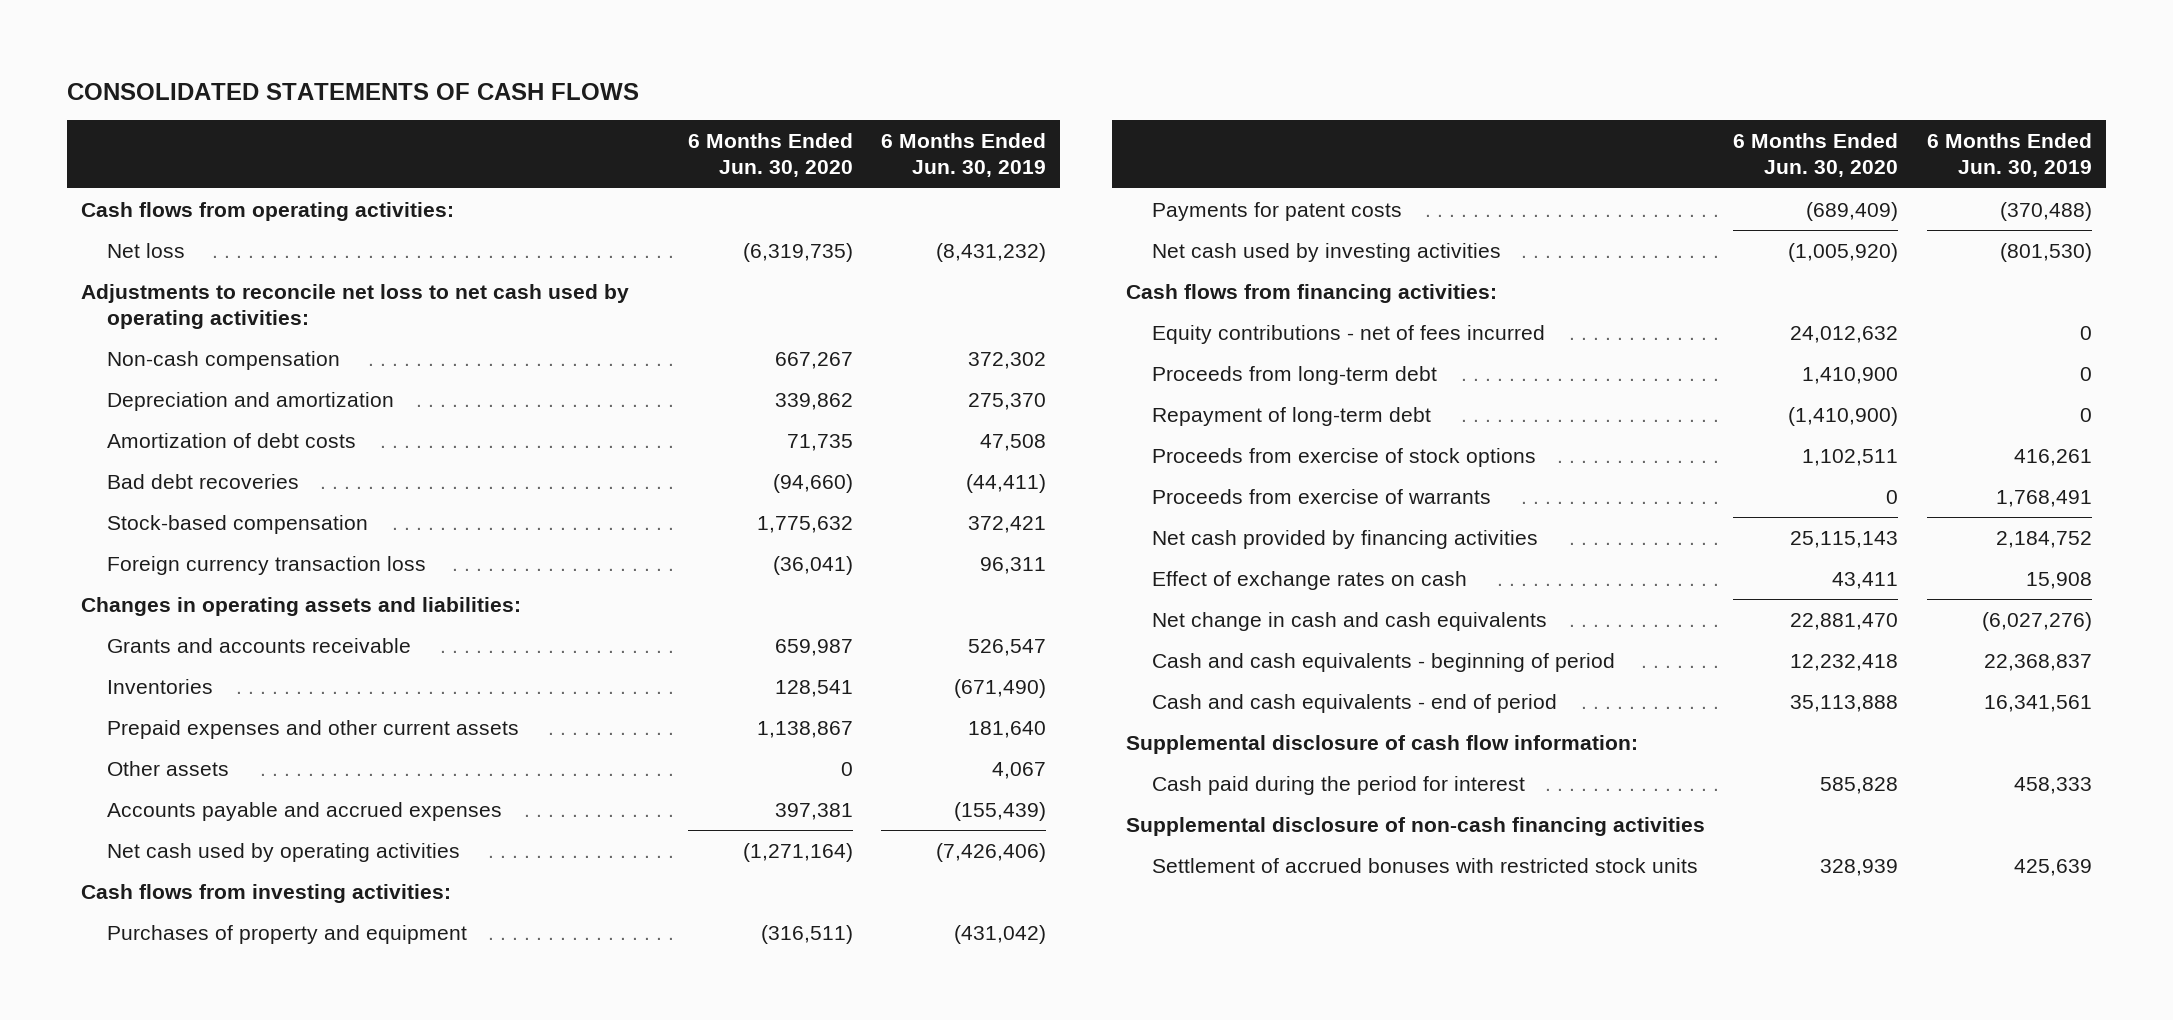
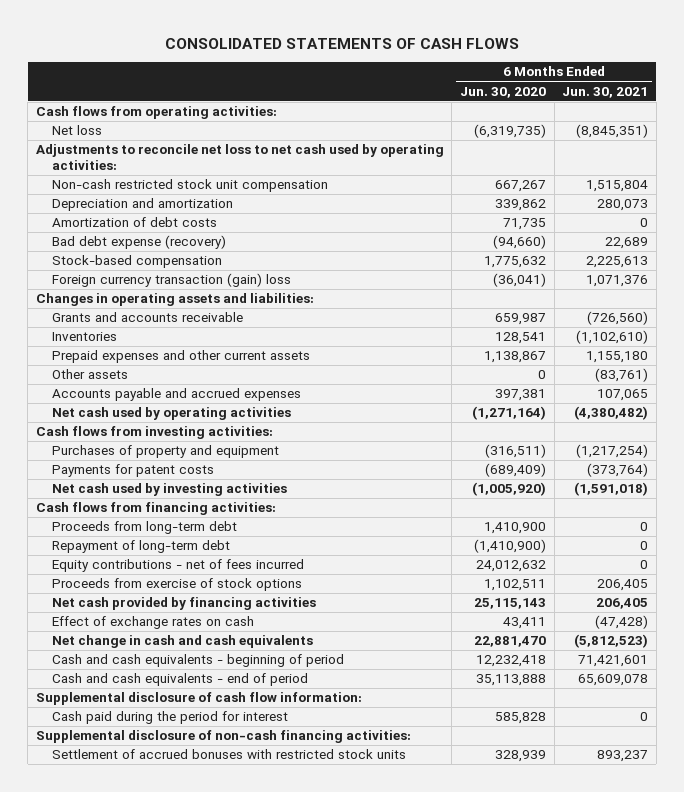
[881,133,1047,178] 6 Months Ended Jun. 30, 2019 -> none
none -> [562,86,649,98] Jun. 30, 2021
[106,350,340,370] Non-cash compensation -> [52,179,329,193] Non-cash restricted stock unit compensation
[106,473,299,489] Bad debt recoveries -> [52,235,227,250] Bad debt expense (recovery)
[106,555,426,575] Foreign currency transaction loss -> [52,273,292,288] Foreign currency transaction (gain) loss
[1152,324,1546,344] Equity contributions - net of fees incurred -> [52,559,305,573] Equity contributions - net of fees incurred
[1152,488,1492,504] Proceeds from exercise of warrants -> none
[1126,816,1706,836] Supplemental disclosure of non-cash financing activities -> [35,730,411,744] Supplemental disclosure of non-cash financing activities:

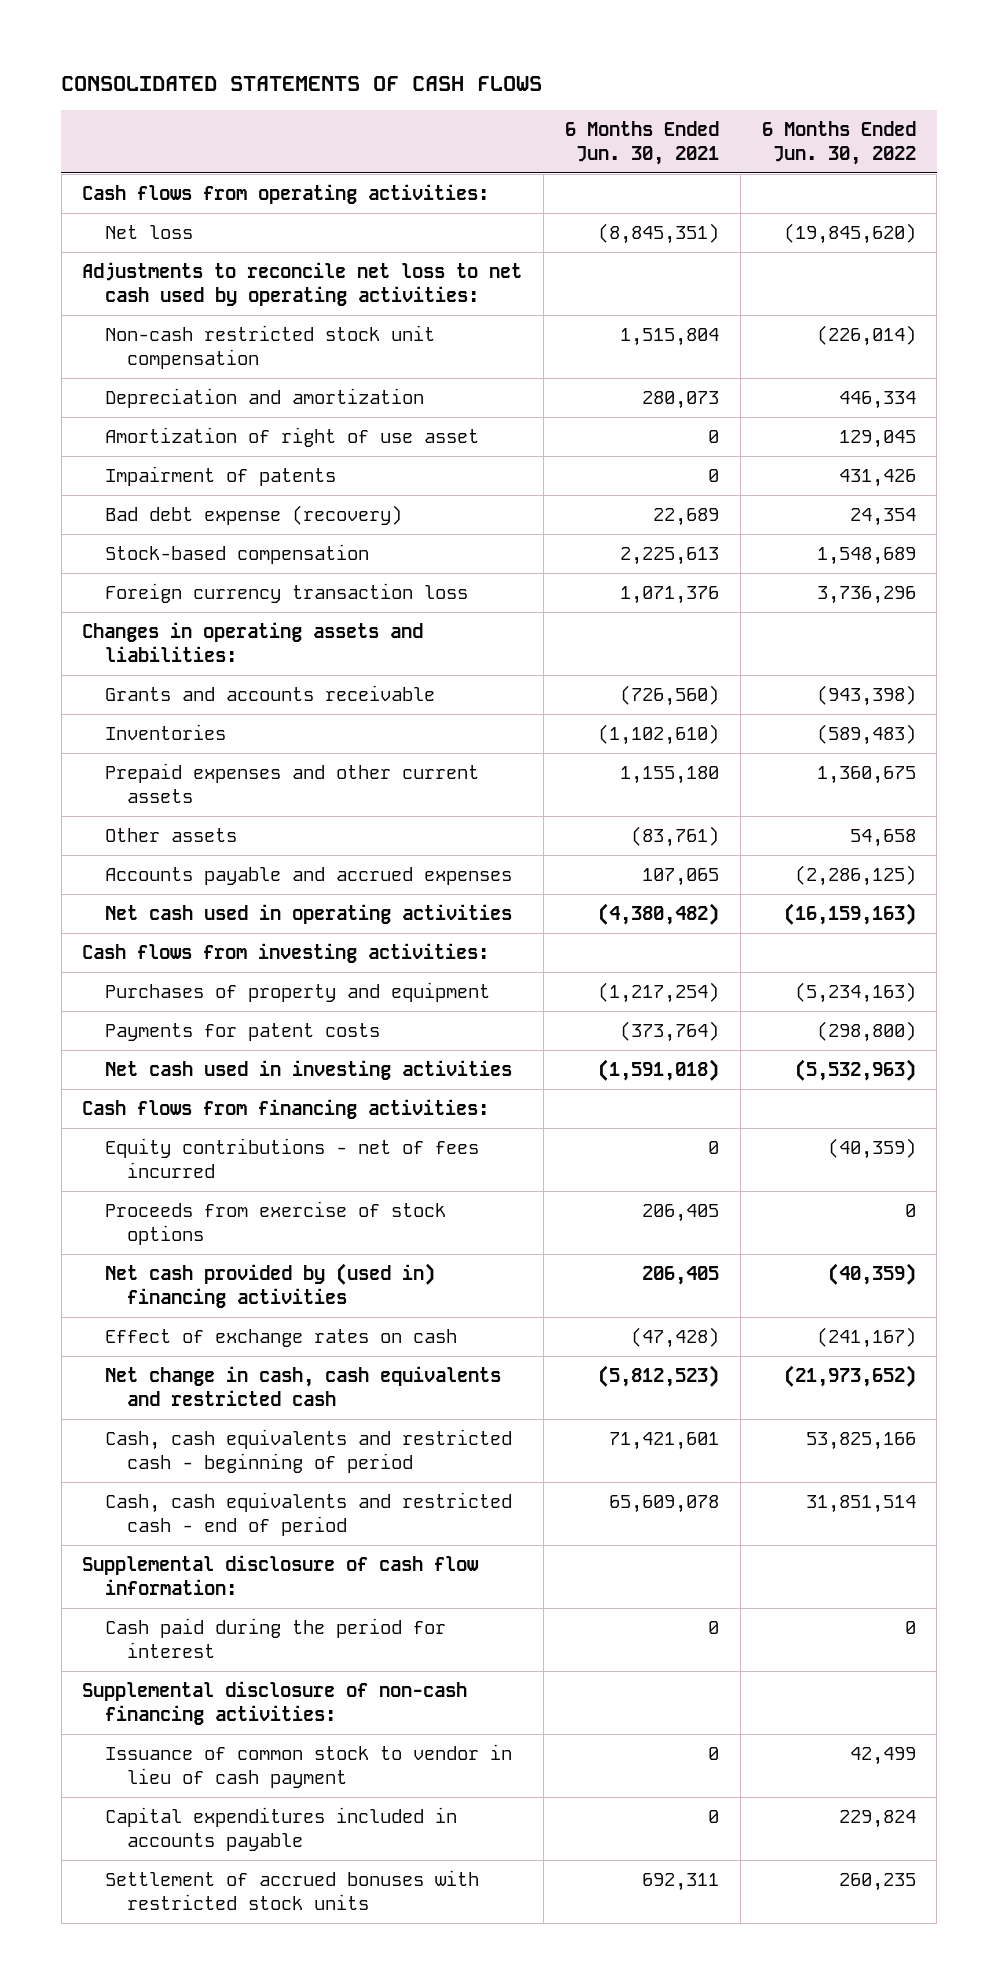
[459,86,546,98] Jun. 30, 2020 -> none
none -> [761,120,916,165] 6 Months Ended Jun. 30, 2022
[52,217,218,228] Amortization of debt costs -> [104,427,479,448] Amortization of right of use asset
none -> [104,466,336,487] Impairment of patents
[52,273,292,288] Foreign currency transaction (gain) loss -> [104,583,468,604] Foreign currency transaction loss
[52,407,292,421] Net cash used by operating activities -> [104,904,512,925] Net cash used in operating activities
[52,483,288,497] Net cash used by investing activities -> [104,1060,512,1081] Net cash used in investing activities
[52,521,238,535] Proceeds from long-term debt -> none
[52,540,231,554] Repayment of long-term debt -> none
[52,597,317,611] Net cash provided by financing activities -> [104,1263,435,1309] Net cash provided by (used in) financing activities
[52,635,314,649] Net change in cash and cash equivalents -> [104,1366,501,1407] Net change in cash, cash equivalents and restricted cash
[52,654,345,668] Cash and cash equivalents - beginning of period -> [104,1429,512,1474] Cash, cash equivalents and restricted cash - beginning of period
[52,673,309,687] Cash and cash equivalents - end of period -> [104,1492,512,1537] Cash, cash equivalents and restricted cash - end of period
none -> [104,1744,512,1789] Issuance of common stock to vendor in lieu of cash payment
none -> [104,1807,457,1852] Capital expenditures included in accounts payable
[597,750,649,763] 893,237 -> [642,1873,720,1892] 692,311

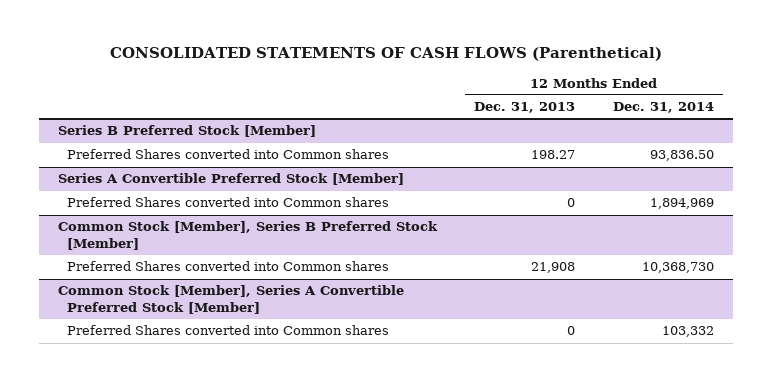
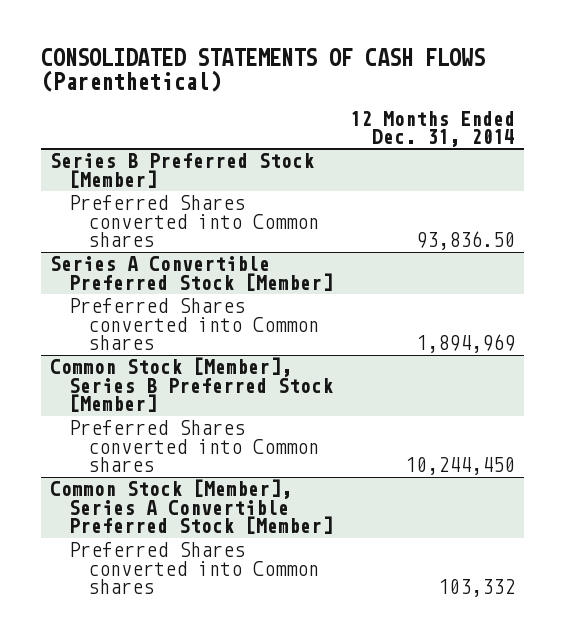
[474,102,576,114] Dec. 31, 2013 -> none
[642,262,715,274] 10,368,730 -> [405,457,516,476] 10,244,450

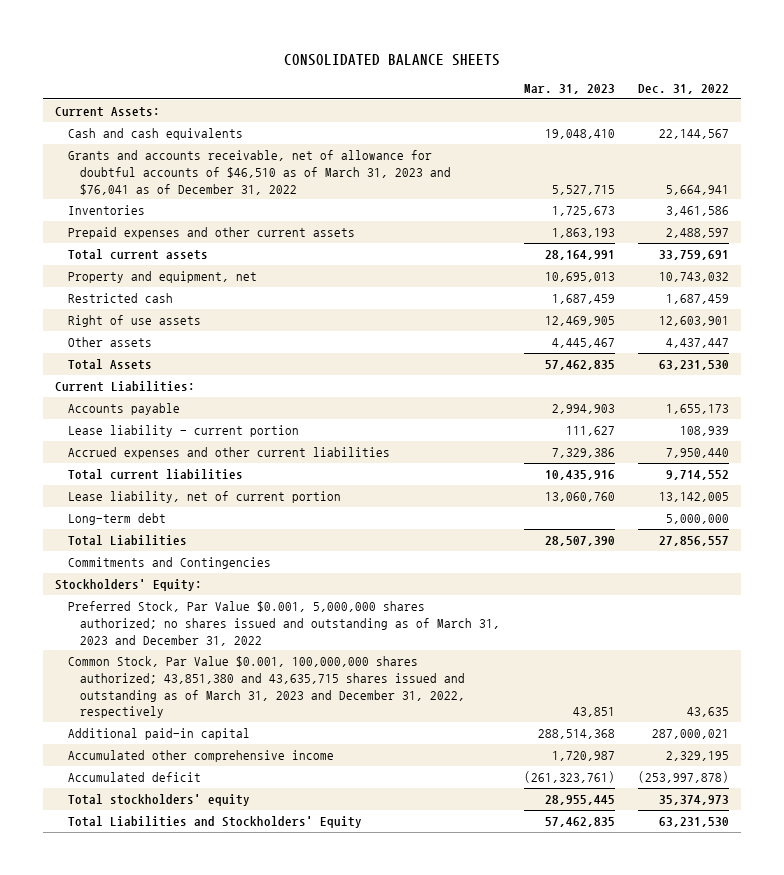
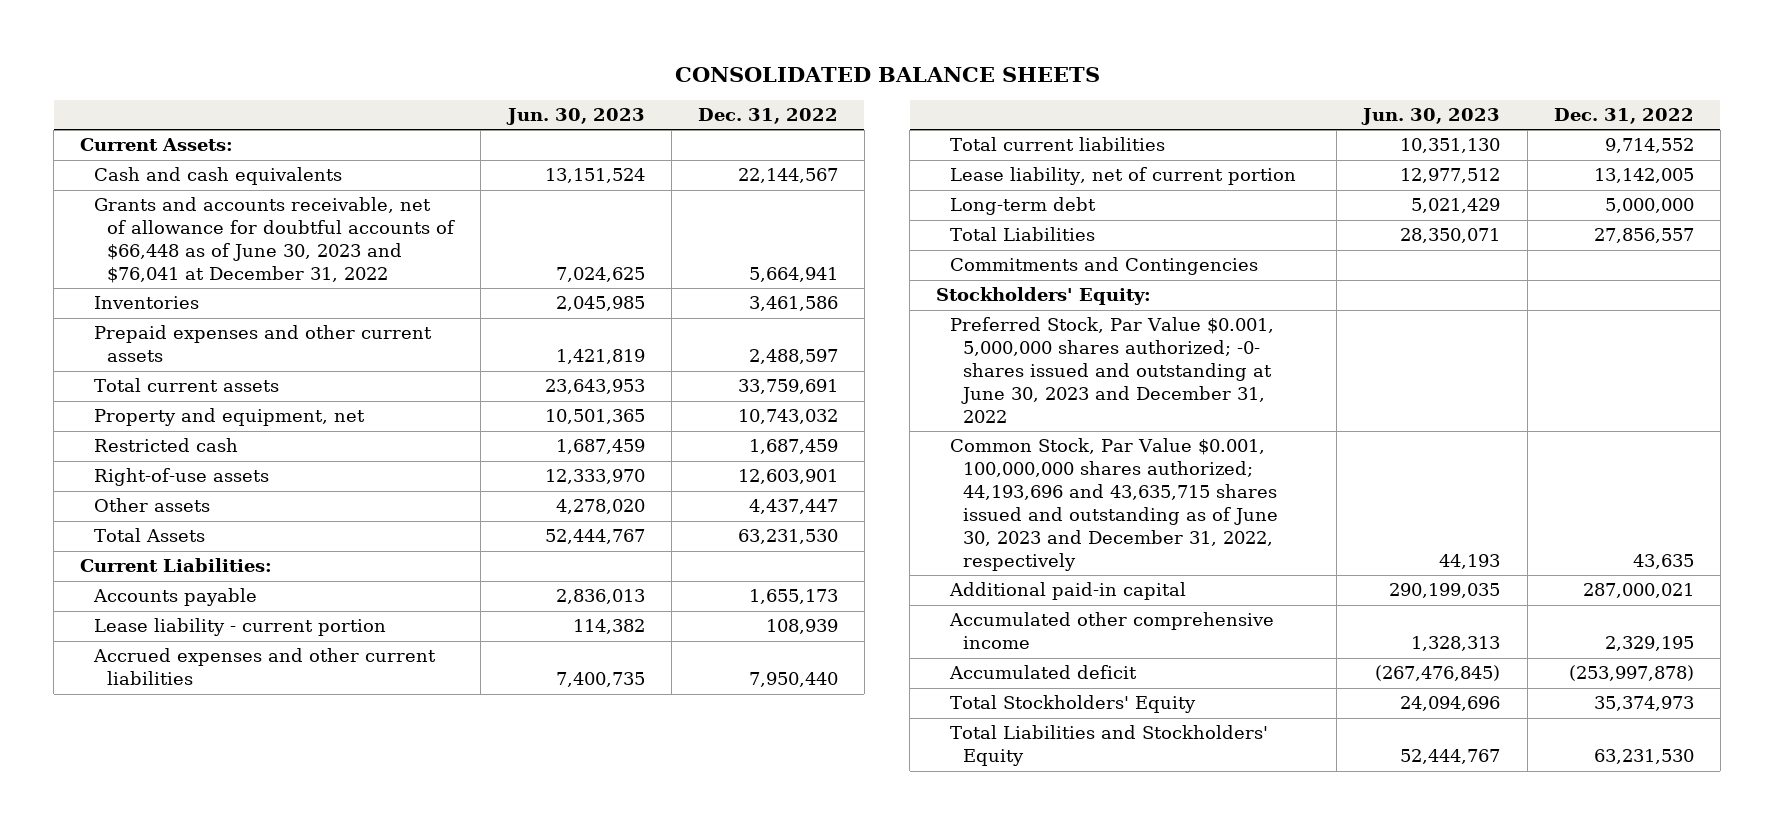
[523,83,615,94] Mar. 31, 2023 -> none
none -> [505,108,645,126] Jun. 30, 2023
[67,150,452,195] Grants and accounts receivable, net of allowance for doubtful accounts of $46,510 as of March 31, 2023 and $76,041 as of December 31, 2022 -> [93,197,456,284] Grants and accounts receivable, net of allowance for doubtful accounts of $66,448 as of June 30, 2023 and $76,041 at December 31, 2022
[67,315,201,328] Right of use assets -> [93,468,269,487] Right-of-use assets
[67,601,501,646] Preferred Stock, Par Value $0.001, 5,000,000 shares authorized; no shares issued and outstanding as of March 31, 2023 and December 31, 2022 -> [949,317,1274,424] Preferred Stock, Par Value $0.001, 5,000,000 shares authorized; -0- shares issued and outstanding at June 30, 2023 and December 31, 2022
[67,656,466,719] Common Stock, Par Value $0.001, 100,000,000 shares authorized; 43,851,380 and 43,635,715 shares issued and outstanding as of March 31, 2023 and December 31, 2022, respectively -> [949,438,1279,572] Common Stock, Par Value $0.001, 100,000,000 shares authorized; 44,193,696 and 43,635,715 shares issued and outstanding as of June 30, 2023 and December 31, 2022, respectively
[67,794,250,807] Total stockholders' equity -> [949,695,1196,714] Total Stockholders' Equity

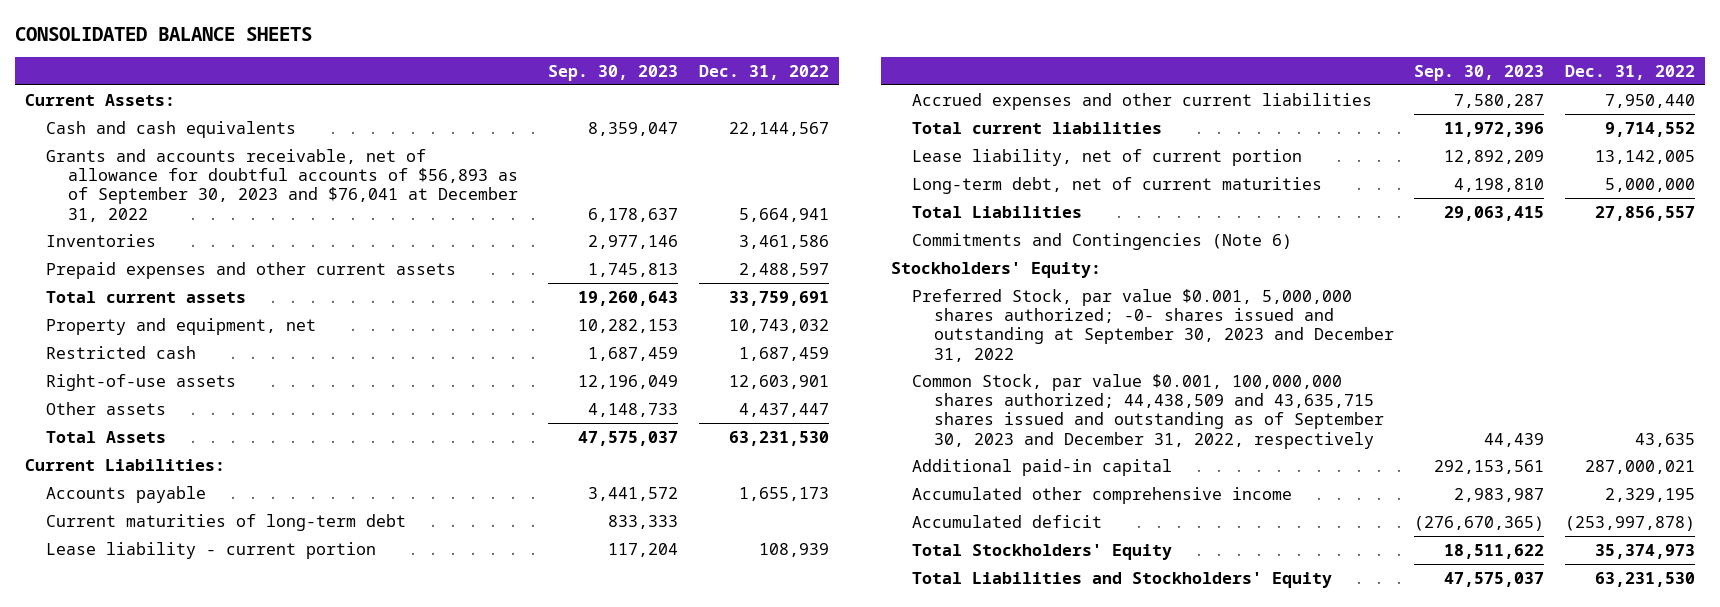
[505,108,645,126] Jun. 30, 2023 -> none
none -> [548,64,679,81] Sep. 30, 2023
[93,197,456,284] Grants and accounts receivable, net of allowance for doubtful accounts of $66,448 as of June 30, 2023 and $76,041 at December 31, 2022 -> [46,148,518,222] Grants and accounts receivable, net of allowance for doubtful accounts of $56,893 as of September 30, 2023 and $76,041 at December 31, 2022
none -> [46,513,407,531] Current maturities of long-term debt
[949,197,1096,216] Long-term debt -> [912,176,1323,194] Long-term debt, net of current maturities
[949,257,1258,276] Commitments and Contingencies -> [912,232,1293,250] Commitments and Contingencies (Note 6)
[949,317,1274,424] Preferred Stock, Par Value $0.001, 5,000,000 shares authorized; -0- shares issued and outstanding at June 30, 2023 and December 31, 2022 -> [912,288,1394,362] Preferred Stock, par value $0.001, 5,000,000 shares authorized; -0- shares issued and outstanding at September 30, 2023 and December 31, 2022
[949,438,1279,572] Common Stock, Par Value $0.001, 100,000,000 shares authorized; 44,193,696 and 43,635,715 shares issued and outstanding as of June 30, 2023 and December 31, 2022, respectively -> [912,373,1384,449] Common Stock, par value $0.001, 100,000,000 shares authorized; 44,438,509 and 43,635,715 shares issued and outstanding as of September 30, 2023 and December 31, 2022, respectively

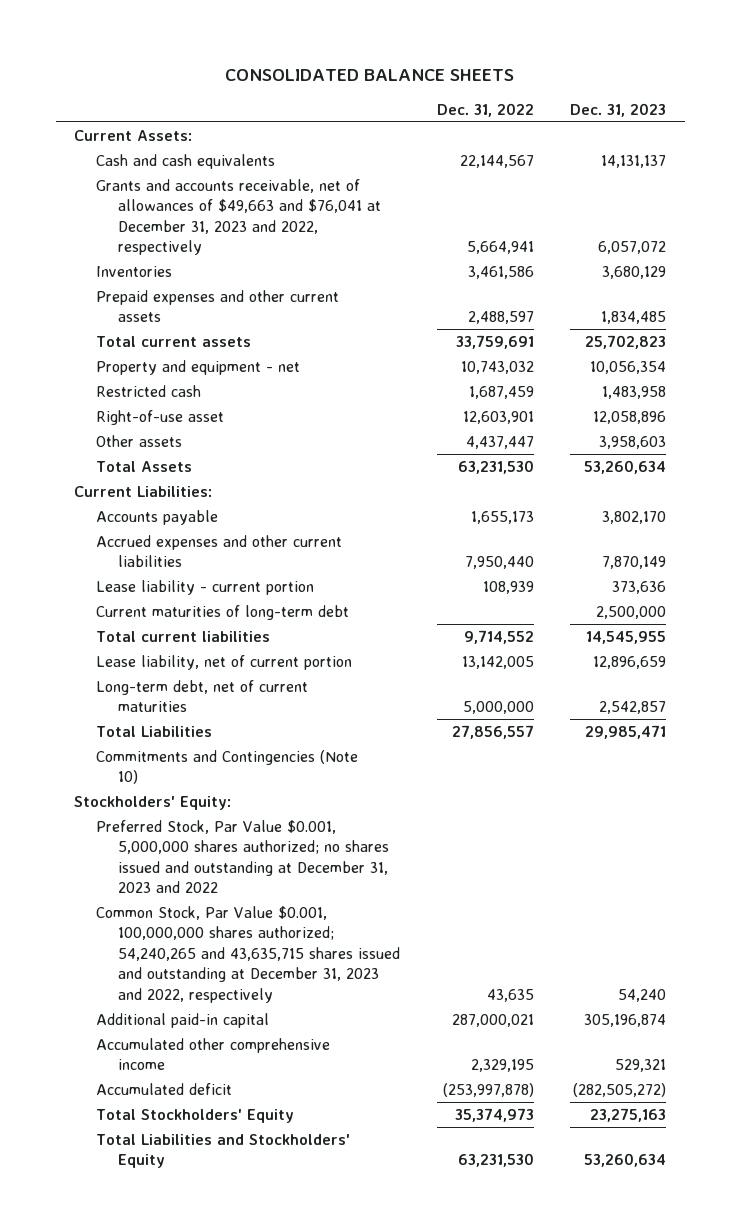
[548,64,679,81] Sep. 30, 2023 -> none
none -> [570,102,667,117] Dec. 31, 2023
[46,148,518,222] Grants and accounts receivable, net of allowance for doubtful accounts of $56,893 as of September 30, 2023 and $76,041 at December 31, 2022 -> [96,178,382,256] Grants and accounts receivable, net of allowances of $49,663 and $76,041 at December 31, 2023 and 2022, respectively
[46,317,317,335] Property and equipment, net -> [96,359,301,375] Property and equipment - net
[46,373,237,391] Right-of-use assets -> [96,409,225,425] Right-of-use asset
[46,541,377,559] Lease liability - current portion -> [96,579,315,595] Lease liability - current portion
[46,513,407,531] Current maturities of long-term debt -> [96,604,350,620] Current maturities of long-term debt
[912,232,1293,250] Commitments and Contingencies (Note 6) -> [96,749,359,785] Commitments and Contingencies (Note 10)
[912,288,1394,362] Preferred Stock, par value $0.001, 5,000,000 shares authorized; -0- shares issued and outstanding at September 30, 2023 and December 31, 2022 -> [96,819,390,894] Preferred Stock, Par Value $0.001, 5,000,000 shares authorized; no shares issued and outstanding at December 31, 2023 and 2022
[912,373,1384,449] Common Stock, par value $0.001, 100,000,000 shares authorized; 44,438,509 and 43,635,715 shares issued and outstanding as of September 30, 2023 and December 31, 2022, respectively -> [96,905,401,1003] Common Stock, Par Value $0.001, 100,000,000 shares authorized; 54,240,265 and 43,635,715 shares issued and outstanding at December 31, 2023 and 2022, respectively

